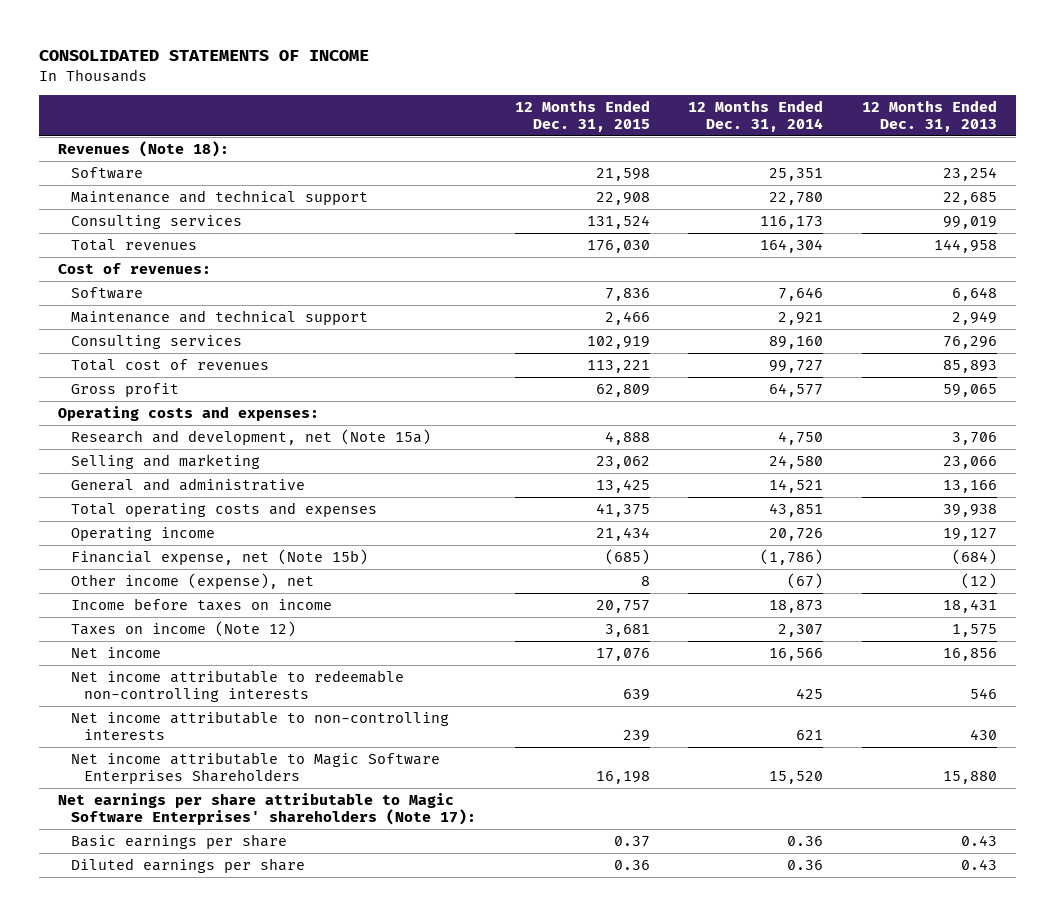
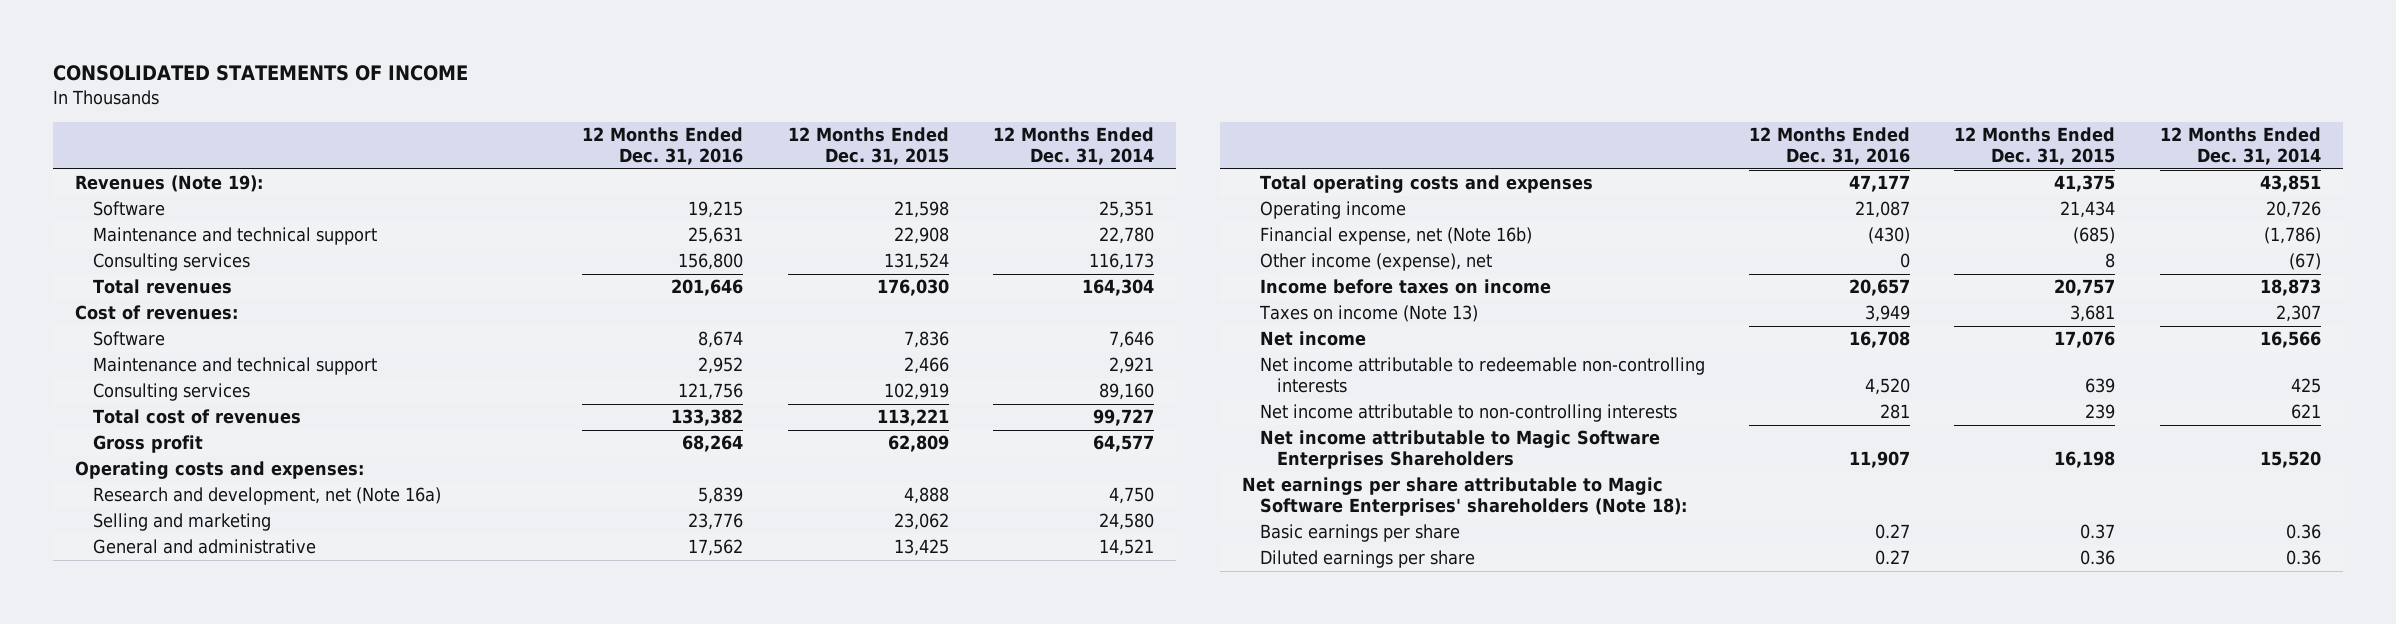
[861,99,997,132] 12 Months Ended Dec. 31, 2013 -> none
none -> [582,126,744,165] 12 Months Ended Dec. 31, 2016
[58,140,230,157] Revenues (Note 18): -> [75,175,264,193] Revenues (Note 19):
[71,428,432,445] Research and development, net (Note 15a) -> [93,487,442,506] Research and development, net (Note 16a)
[71,548,369,565] Financial expense, net (Note 15b) -> [1259,227,1532,246] Financial expense, net (Note 16b)
[71,620,297,637] Taxes on income (Note 12) -> [1258,305,1478,323] Taxes on income (Note 13)
[58,792,477,825] Net earnings per share attributable to Magic Software Enterprises' shareholders (Note 17): -> [1242,477,1687,517] Net earnings per share attributable to Magic Software Enterprises' shareholders (Note 18):

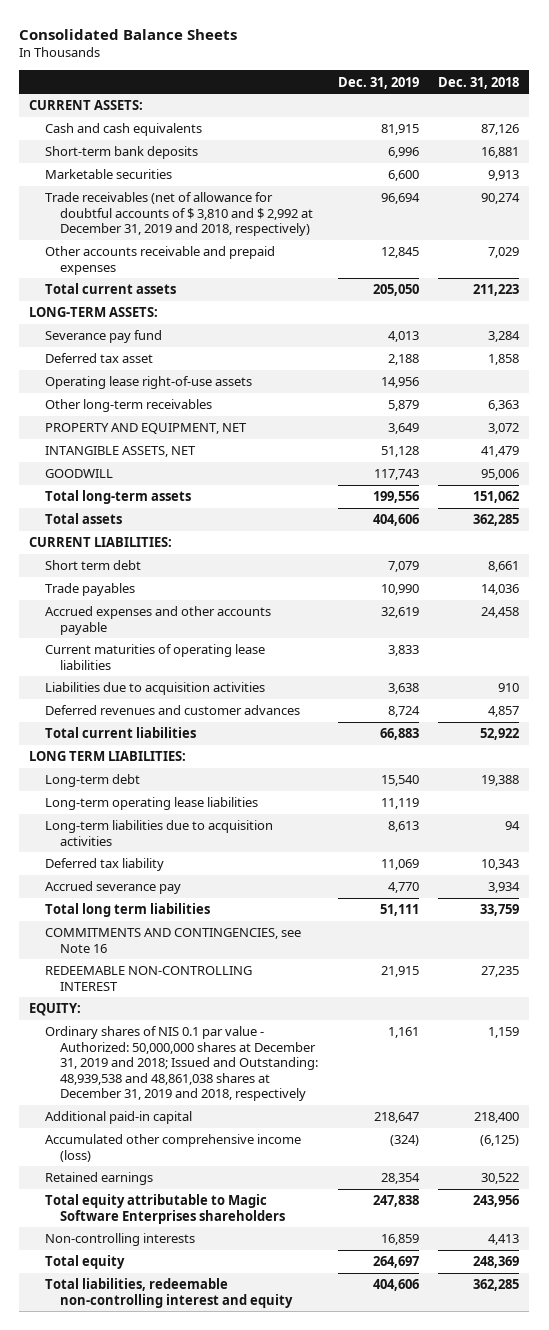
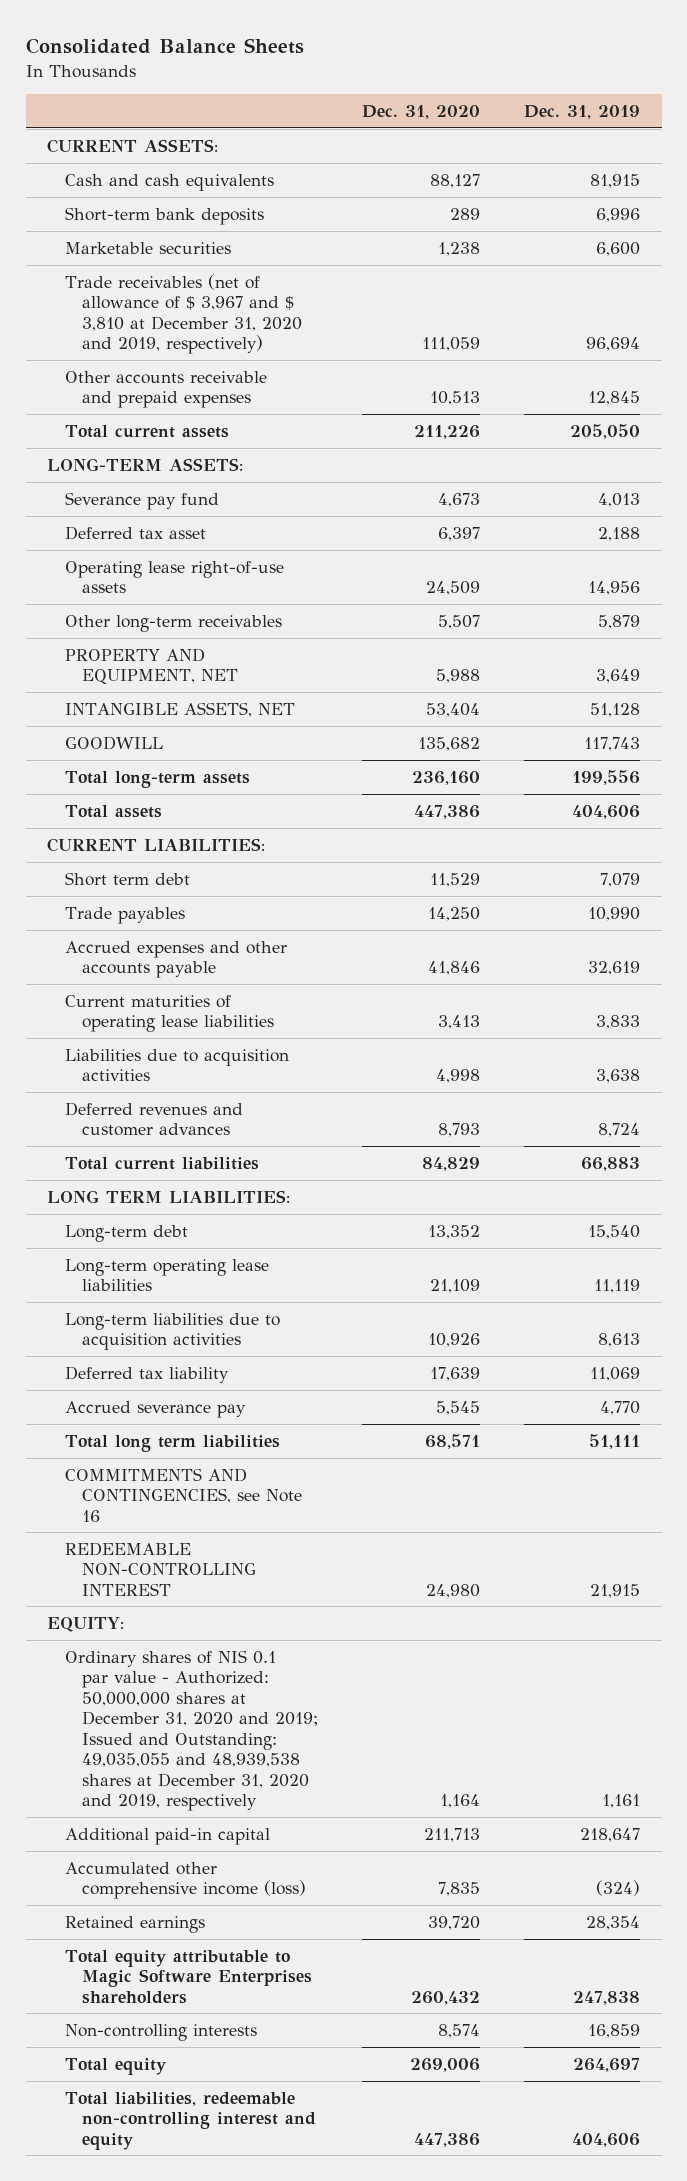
[438,76,520,89] Dec. 31, 2018 -> none
none -> [361,105,480,120] Dec. 31, 2020
[44,192,314,237] Trade receivables (net of allowance for doubtful accounts of $ 3,810 and $ 2,992 at December 31, 2019 and 2018, respectively) -> [64,273,303,355] Trade receivables (net of allowance of $ 3,967 and $ 3,810 at December 31, 2020 and 2019, respectively)
[44,1026,319,1102] Ordinary shares of NIS 0.1 par value - Authorized: 50,000,000 shares at December 31, 2019 and 2018; Issued and Outstanding: 48,939,538 and 48,861,038 shares at December 31, 2019 and 2018, respectively -> [64,1649,319,1812] Ordinary shares of NIS 0.1 par value - Authorized: 50,000,000 shares at December 31, 2020 and 2019; Issued and Outstanding: 49,035,055 and 48,939,538 shares at December 31, 2020 and 2019, respectively

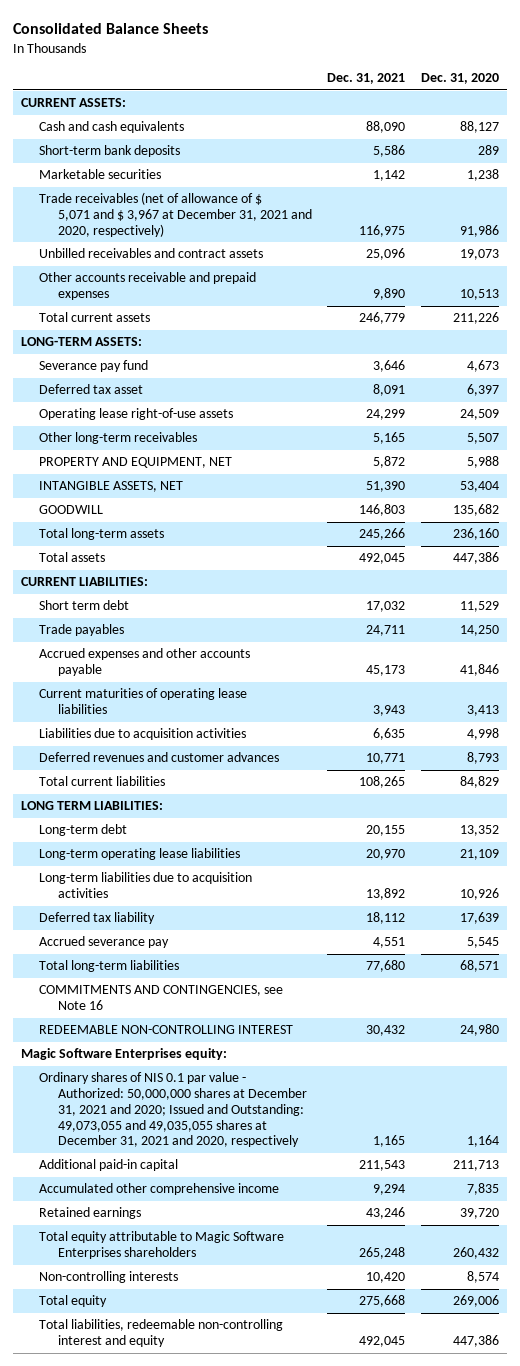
[523,105,640,120] Dec. 31, 2019 -> none
none -> [327,73,406,85] Dec. 31, 2021
[64,273,303,355] Trade receivables (net of allowance of $ 3,967 and $ 3,810 at December 31, 2020 and 2019, respectively) -> [39,192,312,237] Trade receivables (net of allowance of $ 5,071 and $ 3,967 at December 31, 2021 and 2020, respectively)
[421,337,480,352] 111,059 -> [460,224,500,237] 91,986
none -> [39,248,264,259] Unbilled receivables and contract assets
[64,1434,280,1452] Total long term liabilities -> [39,960,180,973] Total long-term liabilities
[47,1616,125,1632] EQUITY: -> none
none -> [21,1048,228,1061] Magic Software Enterprises equity:
[64,1649,319,1812] Ordinary shares of NIS 0.1 par value - Authorized: 50,000,000 shares at December 31, 2020 and 2019; Issued and Outstanding: 49,035,055 and 48,939,538 shares at December 31, 2020 and 2019, respectively -> [39,1072,307,1148] Ordinary shares of NIS 0.1 par value - Authorized: 50,000,000 shares at December 31, 2021 and 2020; Issued and Outstanding: 49,073,055 and 49,035,055 shares at December 31, 2021 and 2020, respectively
[64,1861,307,1900] Accumulated other comprehensive income (loss) -> [39,1183,280,1196] Accumulated other comprehensive income

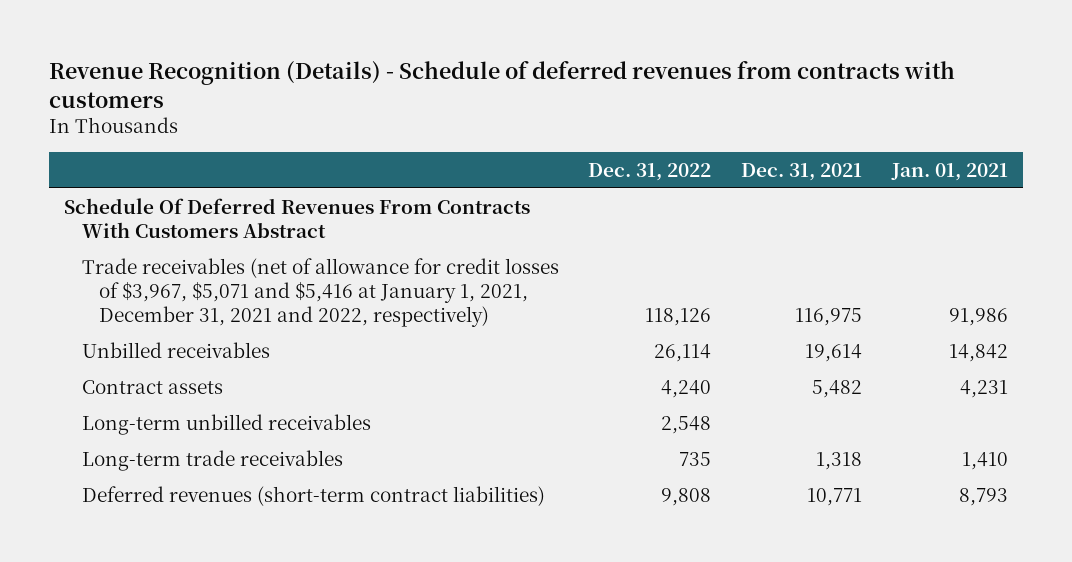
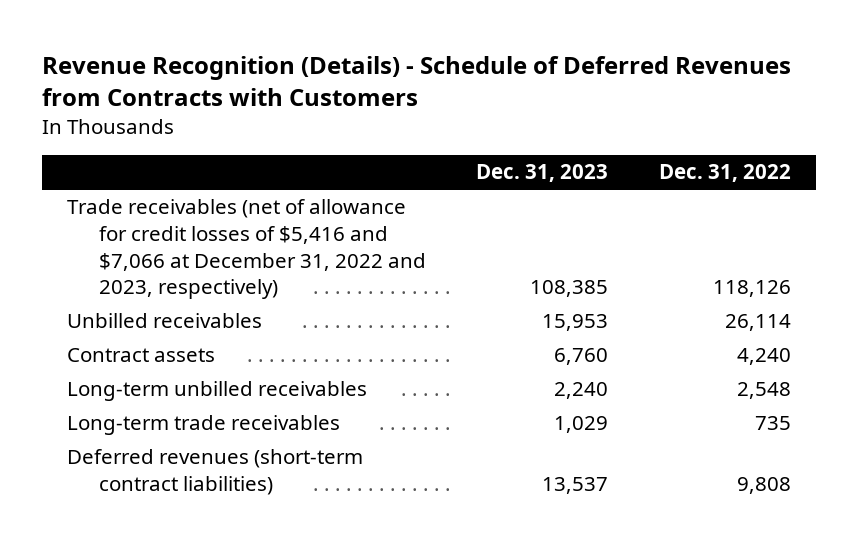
[49,60,956,108] Revenue Recognition (Details) - Schedule of deferred revenues from contracts with customers -> [41,56,791,107] Revenue Recognition (Details) - Schedule of Deferred Revenues from Contracts with Customers
[741,162,863,181] Dec. 31, 2021 -> none
[890,162,1008,181] Jan. 01, 2021 -> none
none -> [476,164,609,183] Dec. 31, 2023
[64,197,531,238] Schedule Of Deferred Revenues From Contracts With Customers Abstract -> none
[81,257,559,327] Trade receivables (net of allowance for credit losses of $3,967, $5,071 and $5,416 at January 1, 2021, December 31, 2021 and 2022, respectively) -> [66,199,427,300] Trade receivables (net of allowance for credit losses of $5,416 and $7,066 at December 31, 2022 and 2023, respectively)

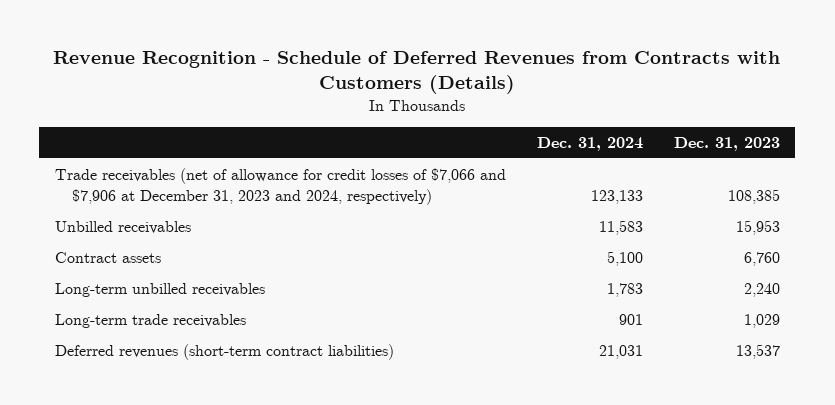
[41,56,791,107] Revenue Recognition (Details) - Schedule of Deferred Revenues from Contracts with Customers -> [53,51,781,94] Revenue Recognition - Schedule of Deferred Revenues from Contracts with Customers (Details)
[658,164,791,183] Dec. 31, 2022 -> none
none -> [536,136,643,151] Dec. 31, 2024
[66,199,427,300] Trade receivables (net of allowance for credit losses of $5,416 and $7,066 at December 31, 2022 and 2023, respectively) -> [54,168,506,205] Trade receivables (net of allowance for credit losses of $7,066 and $7,906 at December 31, 2023 and 2024, respectively)

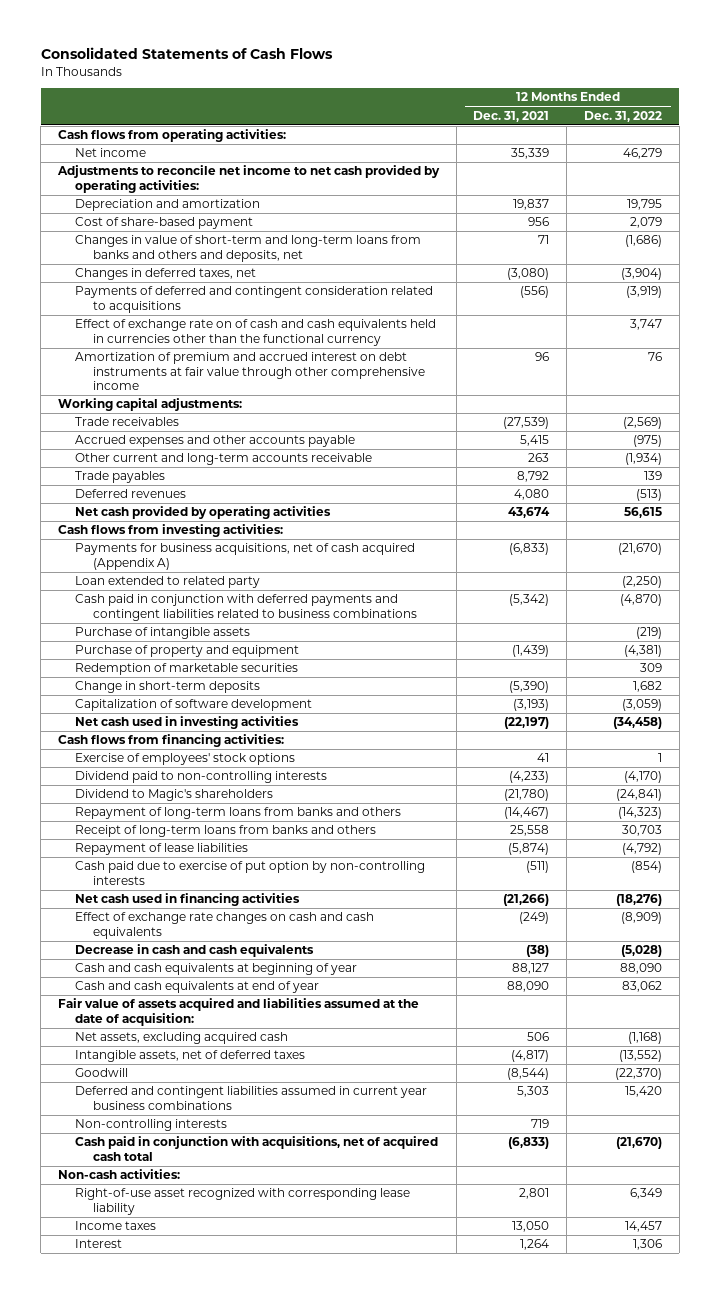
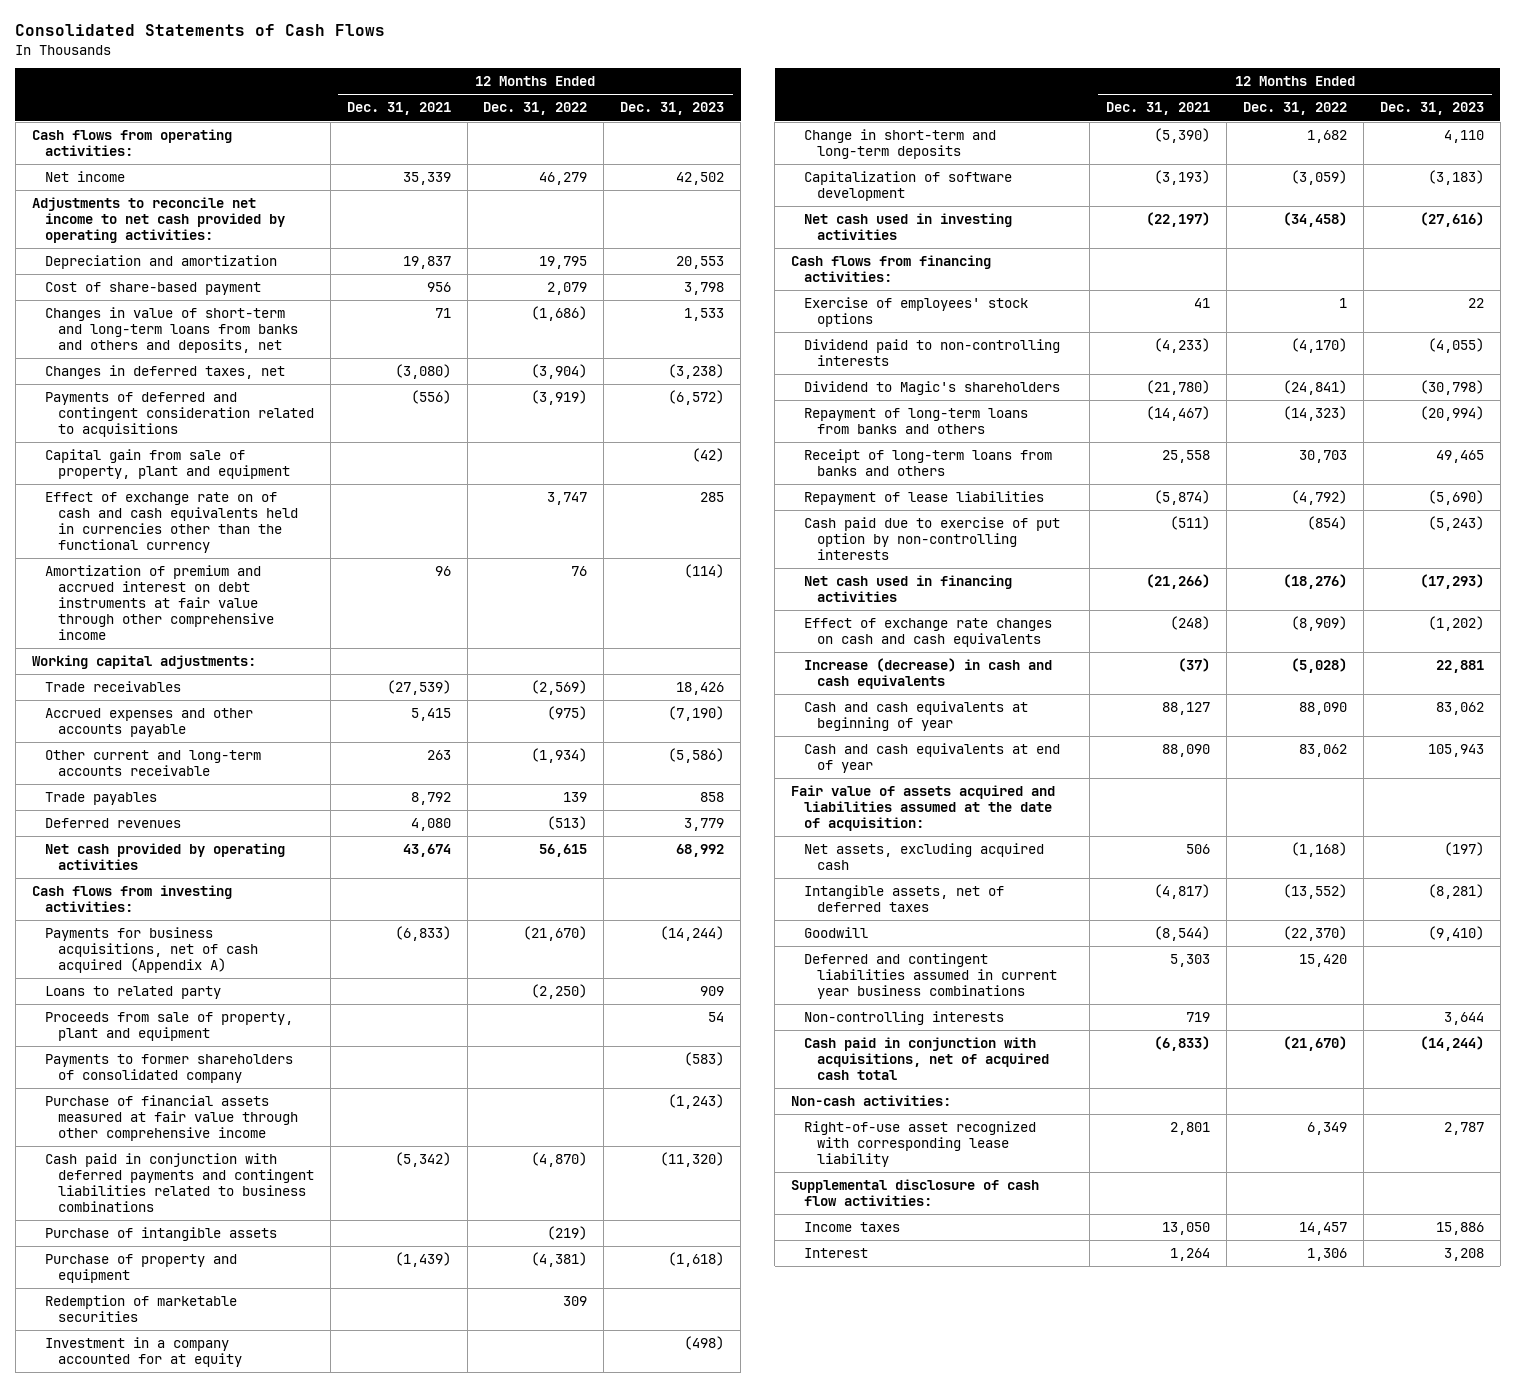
none -> [620,102,725,116] Dec. 31, 2023
none -> [44,449,290,479] Capital gain from sale of property, plant and equipment
[75,576,261,589] Loan extended to related party -> [44,986,221,1000] Loans to related party
none -> [44,1012,293,1041] Proceeds from sale of property, plant and equipment
none -> [44,1054,293,1083] Payments to former shareholders of consolidated company
none -> [44,1095,298,1141] Purchase of financial assets measured at fair value through other comprehensive income
none -> [44,1337,242,1367] Investment in a company accounted for at equity
[75,681,261,694] Change in short-term deposits -> [804,129,997,159] Change in short-term and long-term deposits
[519,912,550,925] (249) -> [1170,616,1211,631] (248)
[75,944,315,958] Decrease in cash and cash equivalents -> [804,658,1053,689] Increase (decrease) in cash and cash equivalents
[526,945,550,958] (38) -> [1178,658,1211,673] (37)
none -> [791,1179,1040,1206] Supplemental disclosure of cash flow activities:

